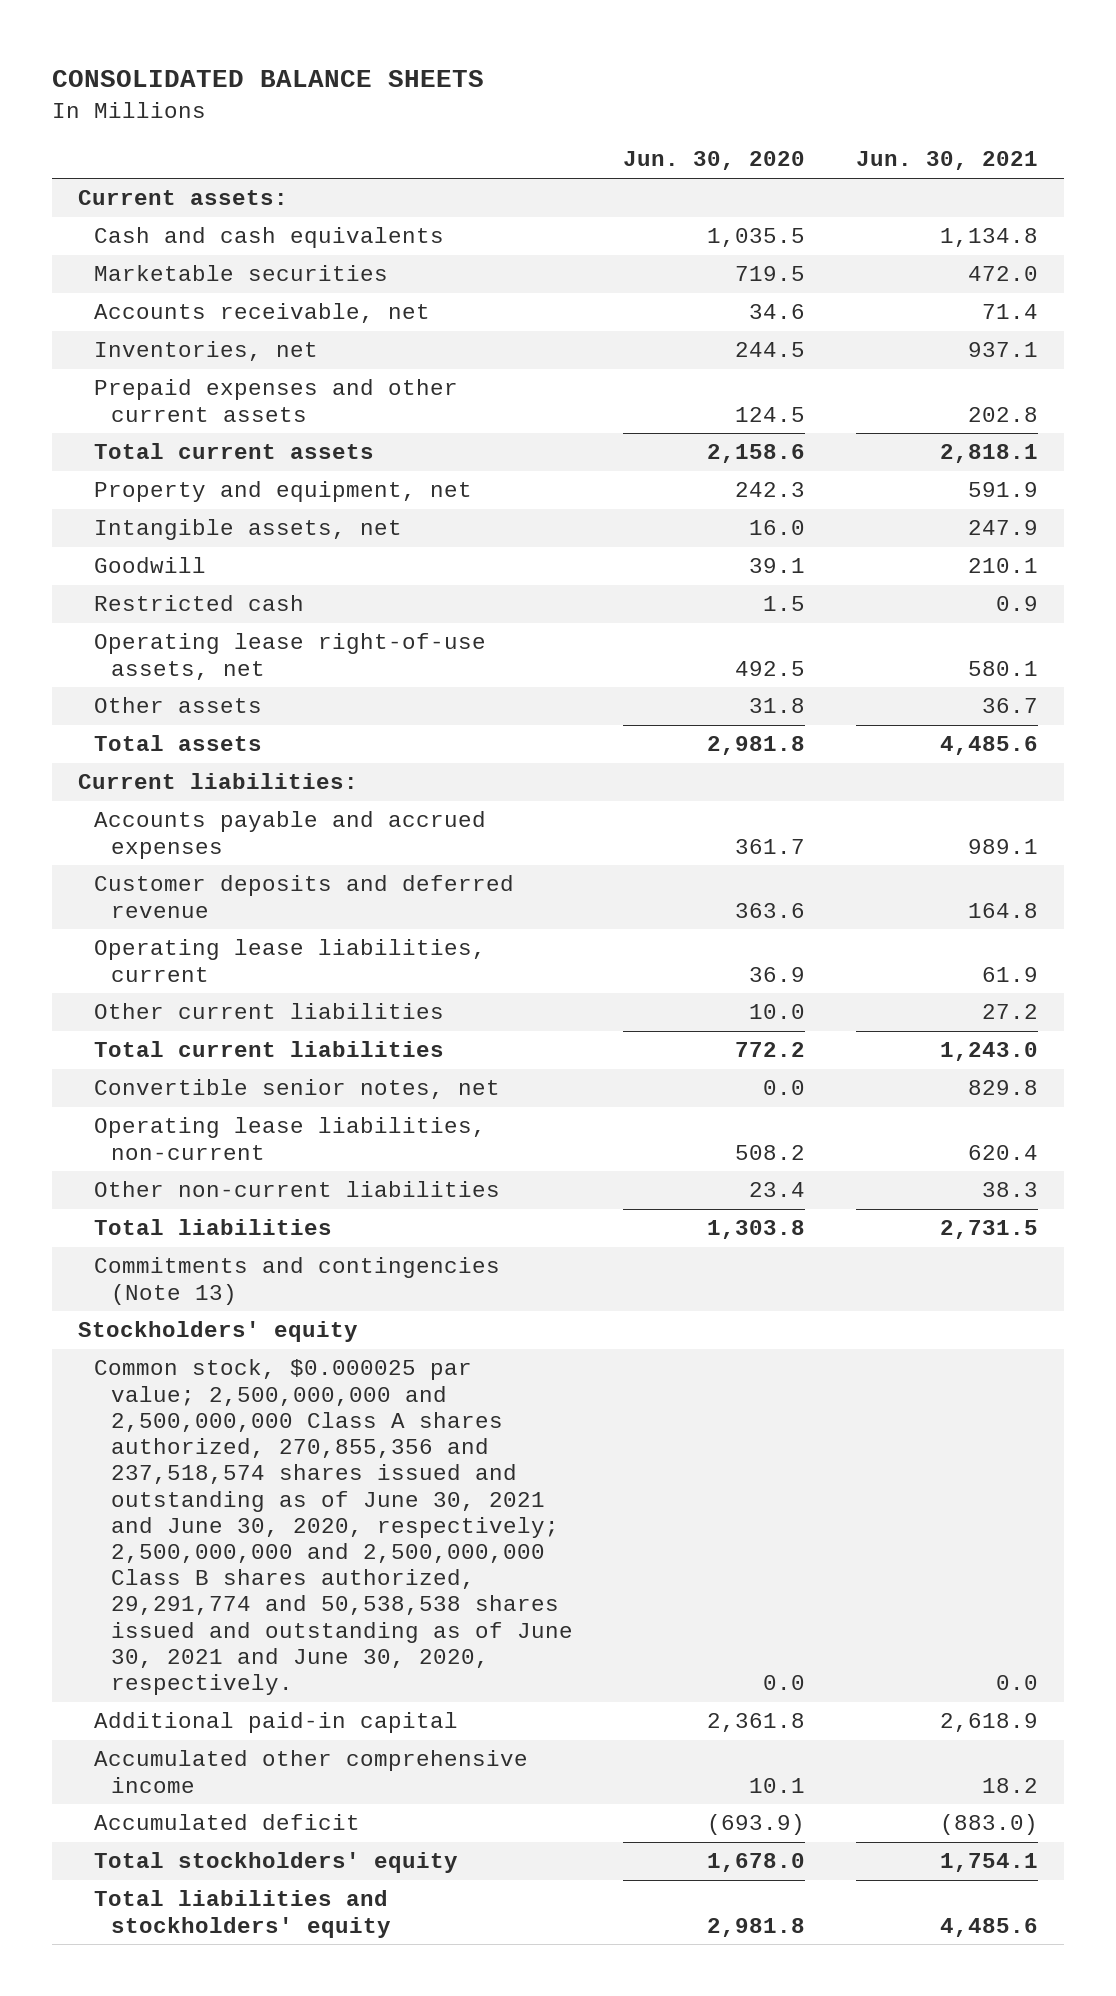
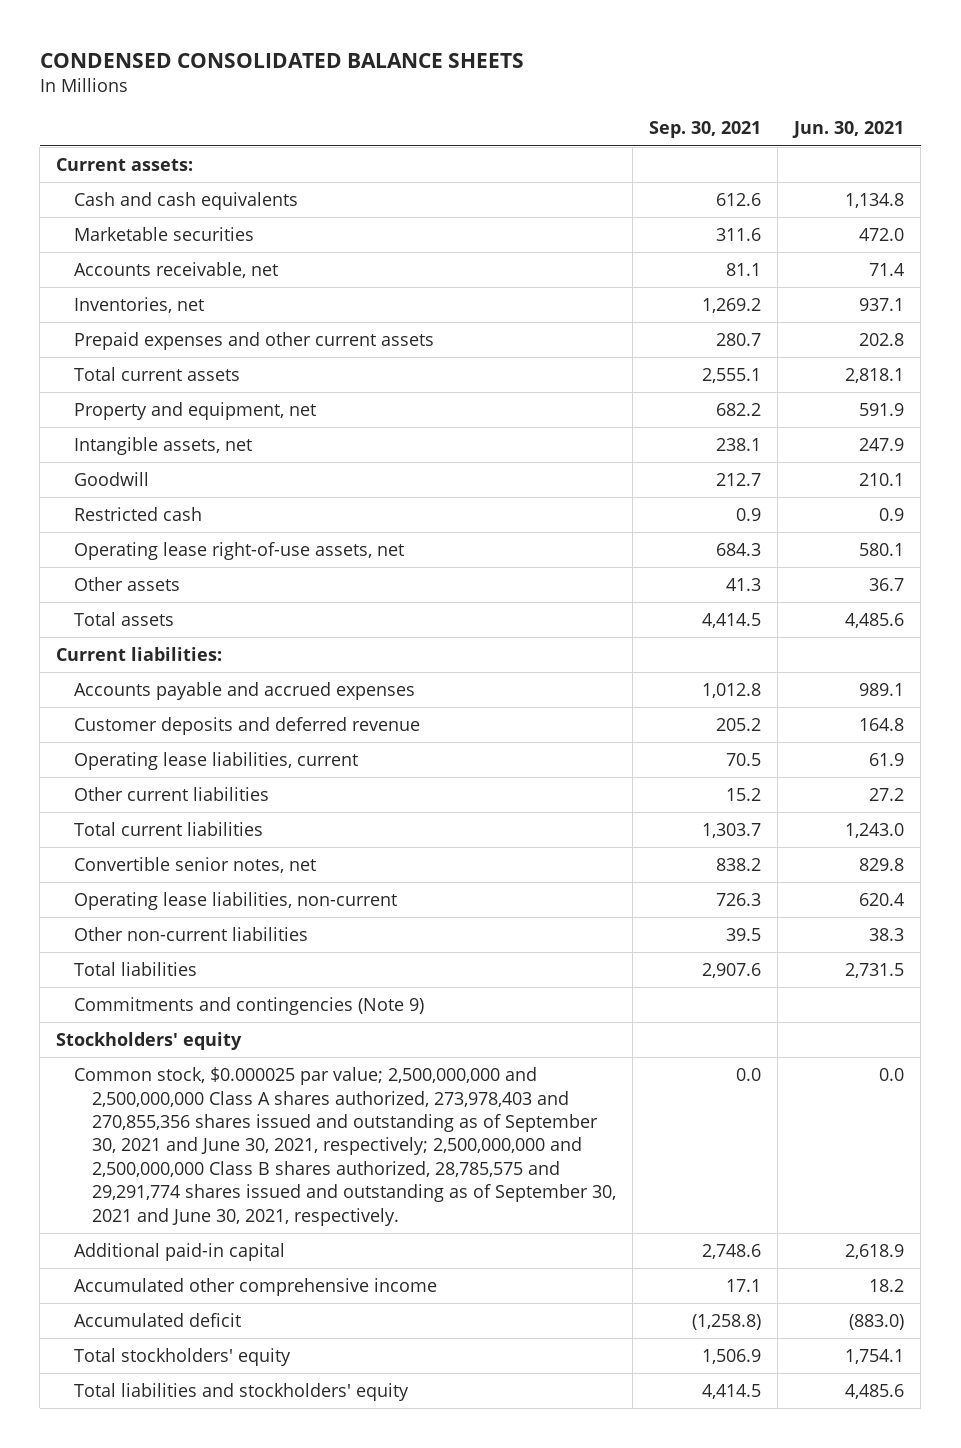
[52,70,485,88] CONSOLIDATED BALANCE SHEETS -> [39,52,524,68] CONDENSED CONSOLIDATED BALANCE SHEETS
[623,151,806,171] Jun. 30, 2020 -> none
none -> [649,121,762,139] Sep. 30, 2021
[94,1257,501,1305] Commitments and contingencies (Note 13) -> [74,997,425,1016] Commitments and contingencies (Note 9)
[94,1359,573,1696] Common stock, $0.000025 par value; 2,500,000,000 and 2,500,000,000 Class A shares authorized, 270,855,356 and 237,518,574 shares issued and outstanding as of June 30, 2021 and June 30, 2020, respectively; 2,500,000,000 and 2,500,000,000 Class B shares authorized, 29,291,774 and 50,538,538 shares issued and outstanding as of June 30, 2021 and June 30, 2020, respectively. -> [74,1067,617,1226] Common stock, $0.000025 par value; 2,500,000,000 and 2,500,000,000 Class A shares authorized, 273,978,403 and 270,855,356 shares issued and outstanding as of September 30, 2021 and June 30, 2021, respectively; 2,500,000,000 and 2,500,000,000 Class B shares authorized, 28,785,575 and 29,291,774 shares issued and outstanding as of September 30, 2021 and June 30, 2021, respectively.

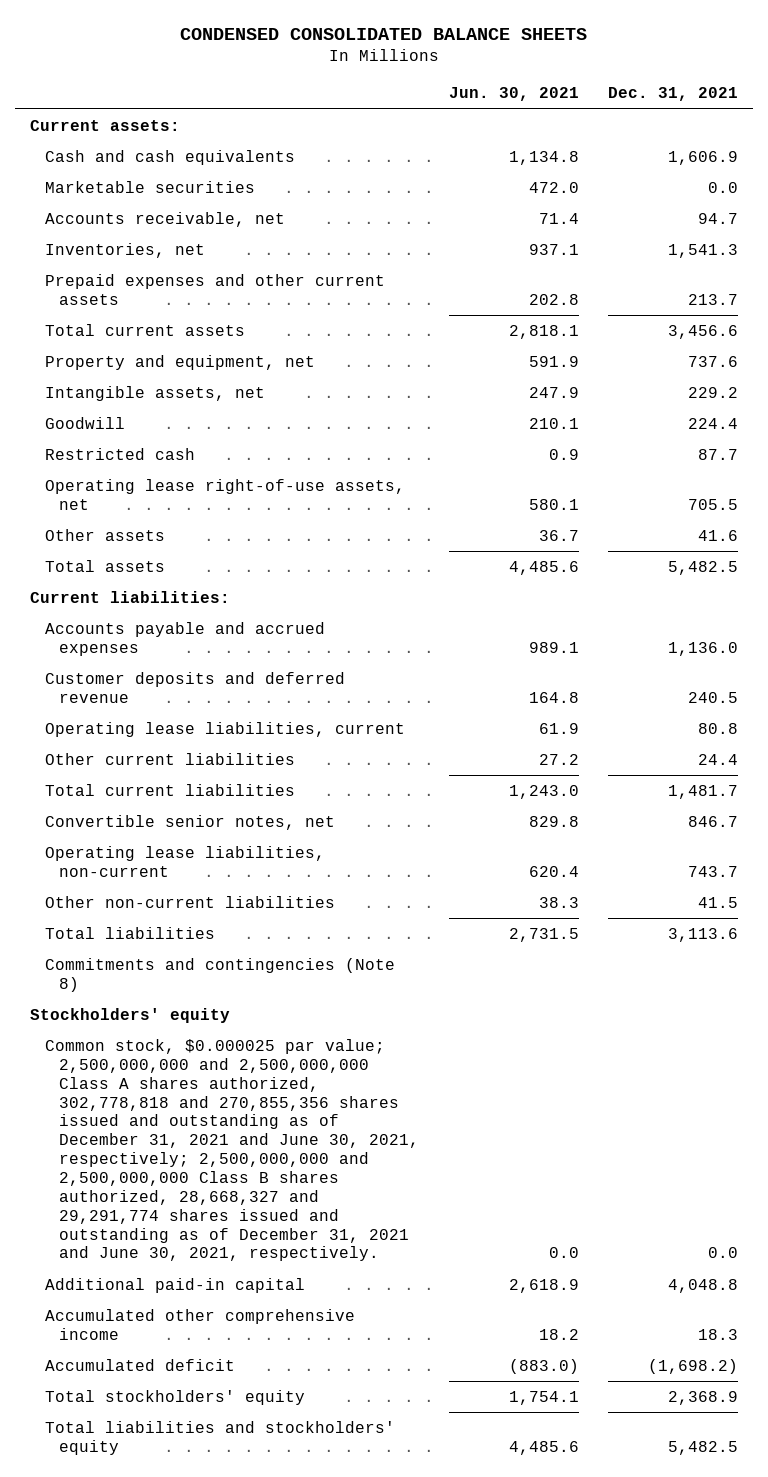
[649,121,762,139] Sep. 30, 2021 -> none
none -> [607,87,738,102] Dec. 31, 2021
[74,997,425,1016] Commitments and contingencies (Note 9) -> [44,957,395,992] Commitments and contingencies (Note 8)
[74,1067,617,1226] Common stock, $0.000025 par value; 2,500,000,000 and 2,500,000,000 Class A shares authorized, 273,978,403 and 270,855,356 shares issued and outstanding as of September 30, 2021 and June 30, 2021, respectively; 2,500,000,000 and 2,500,000,000 Class B shares authorized, 28,785,575 and 29,291,774 shares issued and outstanding as of September 30, 2021 and June 30, 2021, respectively. -> [44,1038,420,1262] Common stock, $0.000025 par value; 2,500,000,000 and 2,500,000,000 Class A shares authorized, 302,778,818 and 270,855,356 shares issued and outstanding as of December 31, 2021 and June 30, 2021, respectively; 2,500,000,000 and 2,500,000,000 Class B shares authorized, 28,668,327 and 29,291,774 shares issued and outstanding as of December 31, 2021 and June 30, 2021, respectively.

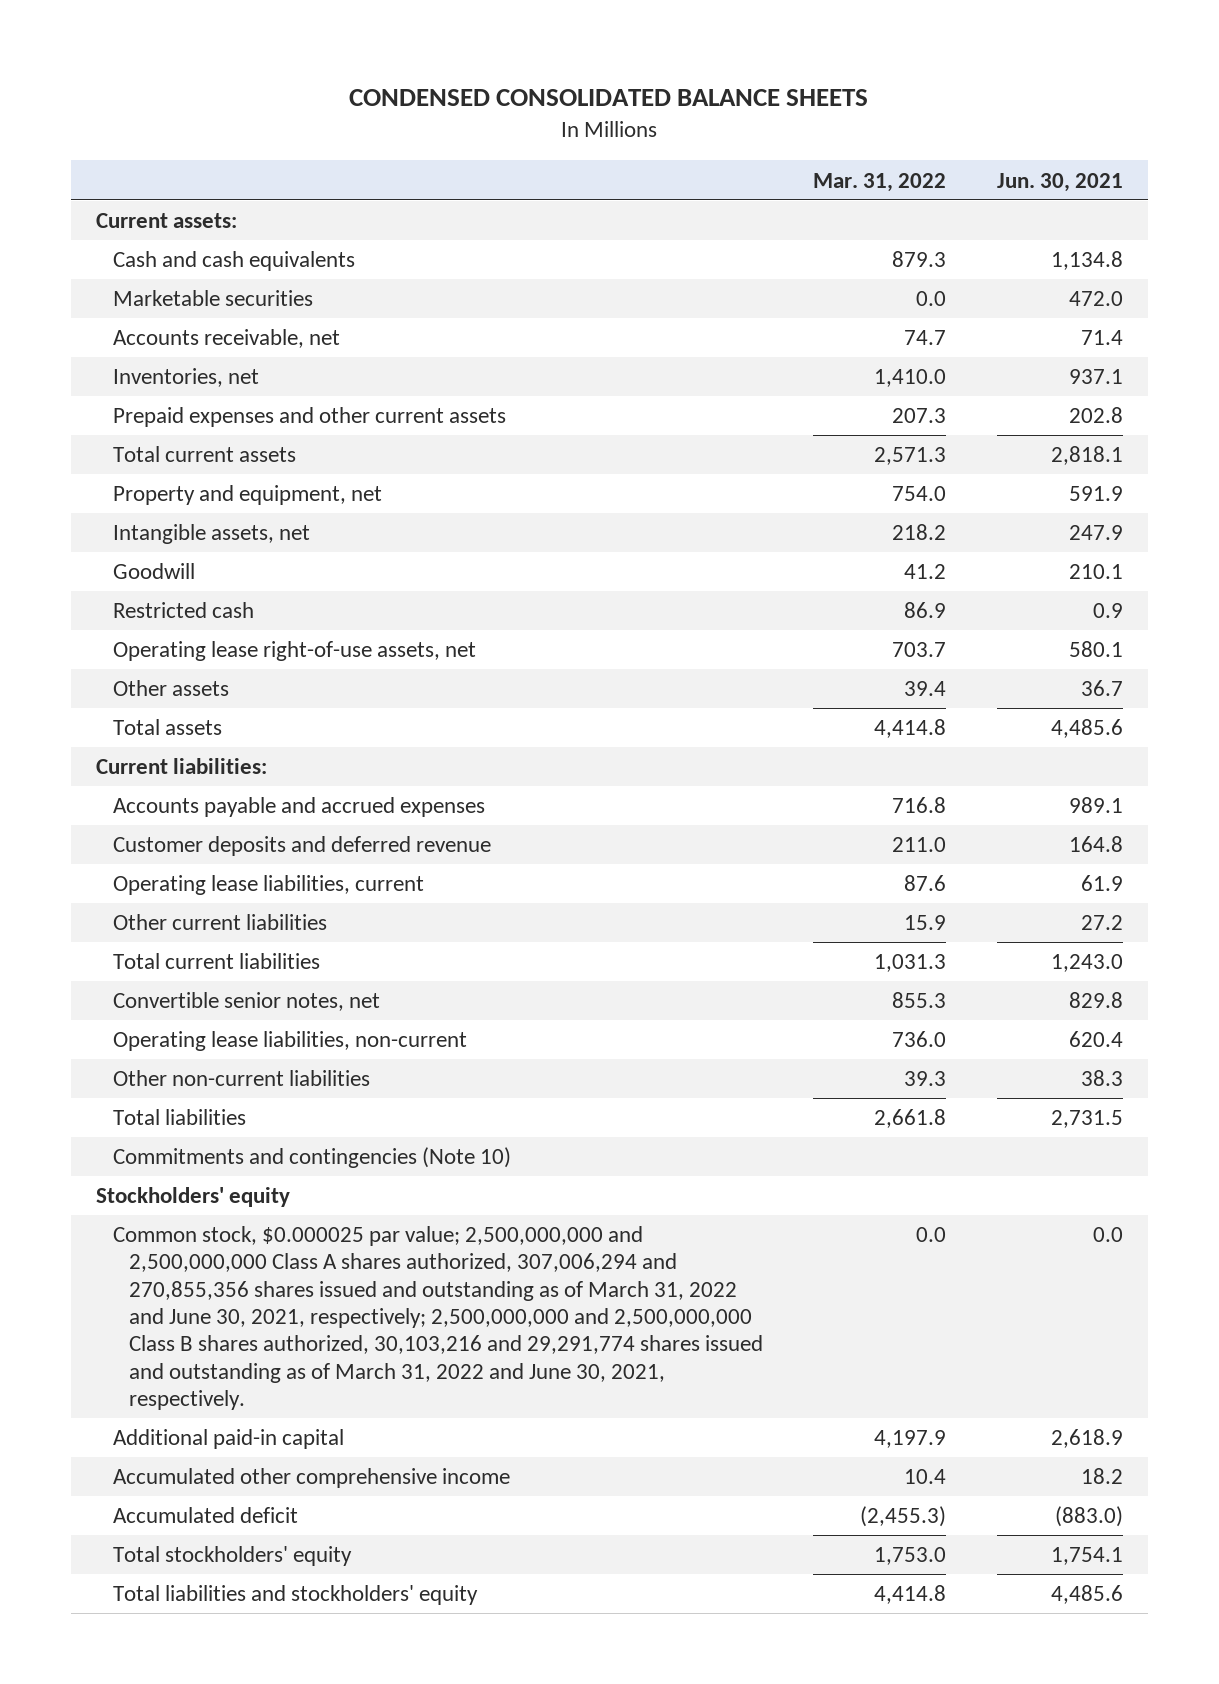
[607,87,738,102] Dec. 31, 2021 -> none
none -> [813,172,947,192] Mar. 31, 2022
[44,957,395,992] Commitments and contingencies (Note 8) -> [112,1147,511,1169] Commitments and contingencies (Note 10)
[44,1038,420,1262] Common stock, $0.000025 par value; 2,500,000,000 and 2,500,000,000 Class A shares authorized, 302,778,818 and 270,855,356 shares issued and outstanding as of December 31, 2021 and June 30, 2021, respectively; 2,500,000,000 and 2,500,000,000 Class B shares authorized, 28,668,327 and 29,291,774 shares issued and outstanding as of December 31, 2021 and June 30, 2021, respectively. -> [112,1226,764,1410] Common stock, $0.000025 par value; 2,500,000,000 and 2,500,000,000 Class A shares authorized, 307,006,294 and 270,855,356 shares issued and outstanding as of March 31, 2022 and June 30, 2021, respectively; 2,500,000,000 and 2,500,000,000 Class B shares authorized, 30,103,216 and 29,291,774 shares issued and outstanding as of March 31, 2022 and June 30, 2021, respectively.

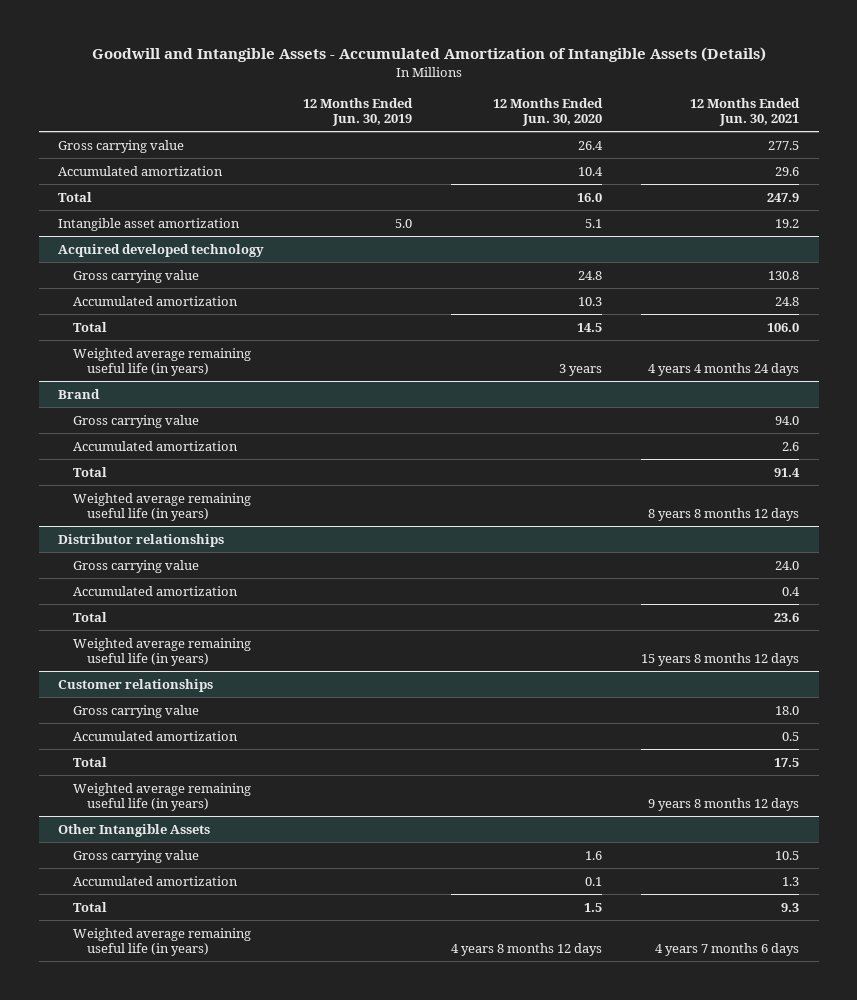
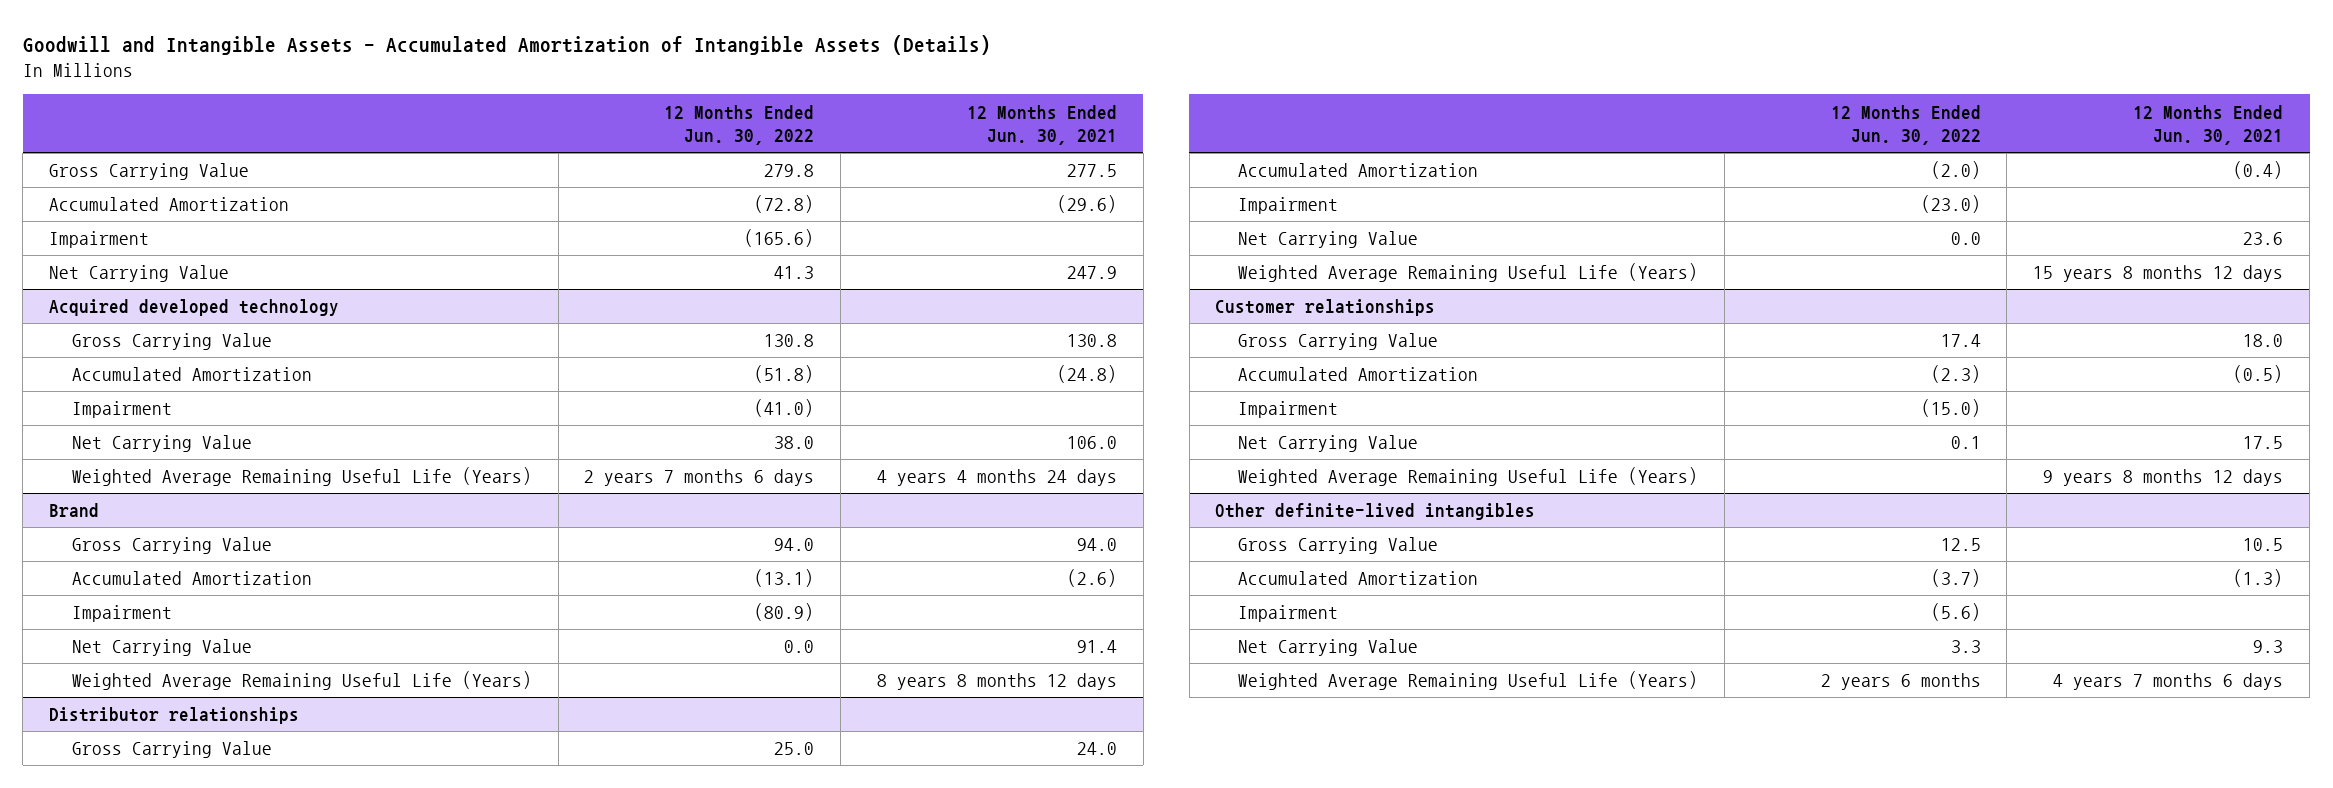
[303,97,414,127] 12 Months Ended Jun. 30, 2019 -> none
[493,97,604,127] 12 Months Ended Jun. 30, 2020 -> none
none -> [664,104,815,146] 12 Months Ended Jun. 30, 2022
[58,217,241,231] Intangible asset amortization -> none
[58,139,185,153] Gross carrying value -> [49,163,250,181] Gross Carrying Value
[58,165,224,176] Accumulated amortization -> [49,197,290,212] Accumulated Amortization
[775,166,800,176] 29.6 -> [1057,195,1118,214] (29.6)
none -> [49,231,150,249] Impairment
[58,191,93,202] Total -> [49,265,230,283] Net Carrying Value
[72,269,199,283] Gross carrying value -> [71,333,272,351] Gross Carrying Value
[72,295,238,306] Accumulated amortization -> [71,367,312,382] Accumulated Amortization
[775,296,800,306] 24.8 -> [1057,365,1118,384] (24.8)
none -> [71,401,172,419] Impairment
[72,321,107,332] Total -> [71,435,252,453] Net Carrying Value
[72,347,251,376] Weighted average remaining useful life (in years) -> [71,467,532,487] Weighted Average Remaining Useful Life (Years)
[72,414,199,428] Gross carrying value -> [71,537,272,555] Gross Carrying Value
[72,440,238,451] Accumulated amortization -> [71,571,312,586] Accumulated Amortization
[782,441,800,451] 2.6 -> [1067,569,1118,588] (2.6)
none -> [71,605,172,623] Impairment
[72,466,107,477] Total -> [71,639,252,657] Net Carrying Value
[72,492,251,521] Weighted average remaining useful life (in years) -> [71,671,532,691] Weighted Average Remaining Useful Life (Years)
[72,559,199,573] Gross carrying value -> [71,741,272,759] Gross Carrying Value
[72,585,238,596] Accumulated amortization -> [1238,163,1479,178] Accumulated Amortization
[782,586,801,596] 0.4 -> [2233,161,2284,180] (0.4)
none -> [1238,197,1339,215] Impairment
[72,611,107,622] Total -> [1238,231,1419,249] Net Carrying Value
[72,637,251,666] Weighted average remaining useful life (in years) -> [1238,263,1699,283] Weighted Average Remaining Useful Life (Years)
[72,704,199,718] Gross carrying value -> [1238,333,1439,351] Gross Carrying Value
[72,730,238,741] Accumulated amortization -> [1238,367,1479,382] Accumulated Amortization
[782,731,800,741] 0.5 -> [2233,365,2284,384] (0.5)
none -> [1238,401,1339,419] Impairment
[72,756,107,767] Total -> [1238,435,1419,453] Net Carrying Value
[72,782,251,811] Weighted average remaining useful life (in years) -> [1238,467,1699,487] Weighted Average Remaining Useful Life (Years)
[58,823,211,837] Other Intangible Assets -> [1215,503,1536,521] Other definite-lived intangibles
[72,849,199,863] Gross carrying value -> [1238,537,1439,555] Gross Carrying Value
[72,875,238,886] Accumulated amortization -> [1238,571,1479,586] Accumulated Amortization
[782,876,800,886] 1.3 -> [2233,569,2284,588] (1.3)
none -> [1238,605,1339,623] Impairment
[72,901,107,912] Total -> [1238,639,1419,657] Net Carrying Value
[72,927,251,956] Weighted average remaining useful life (in years) -> [1238,671,1699,691] Weighted Average Remaining Useful Life (Years)

